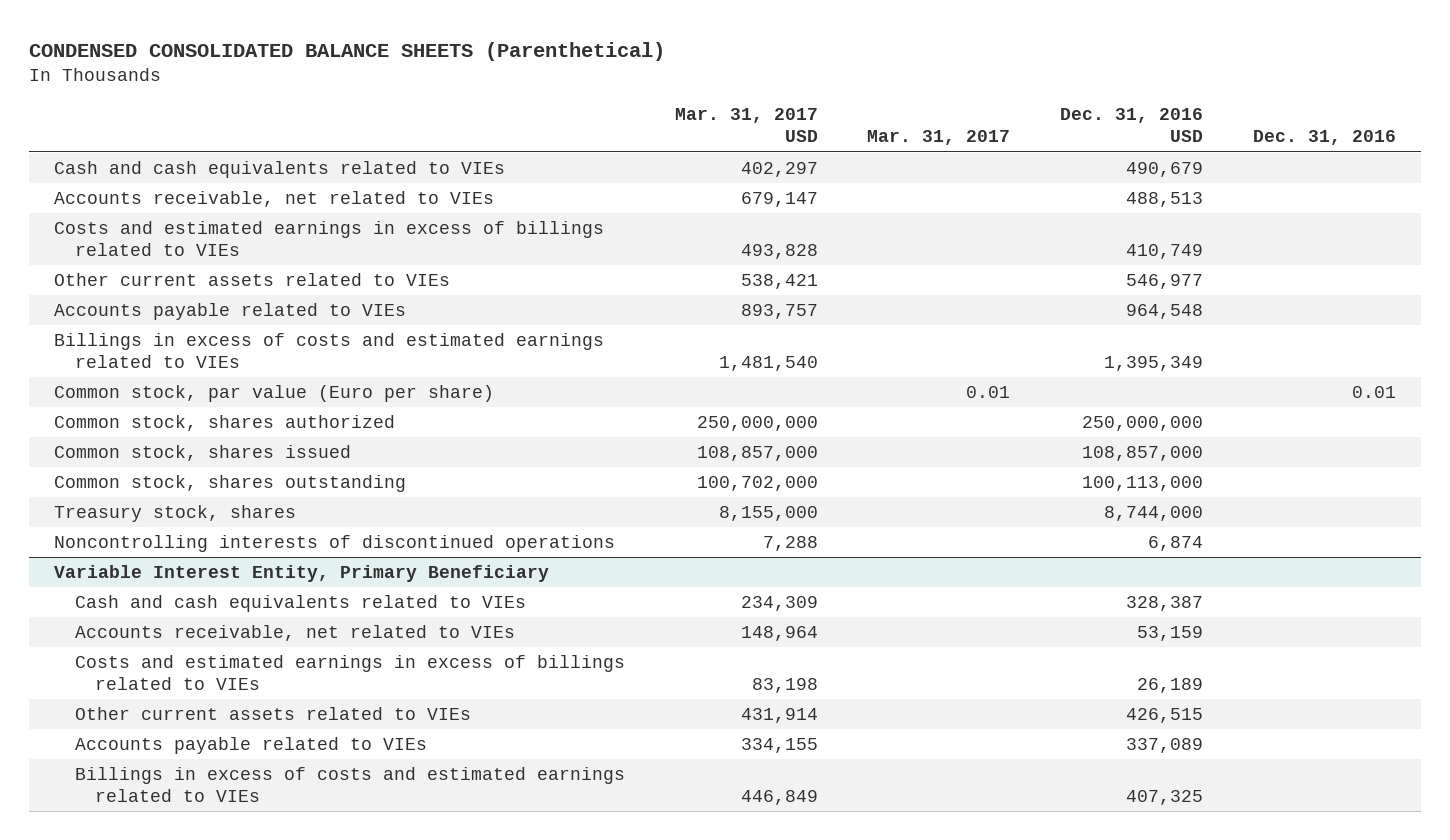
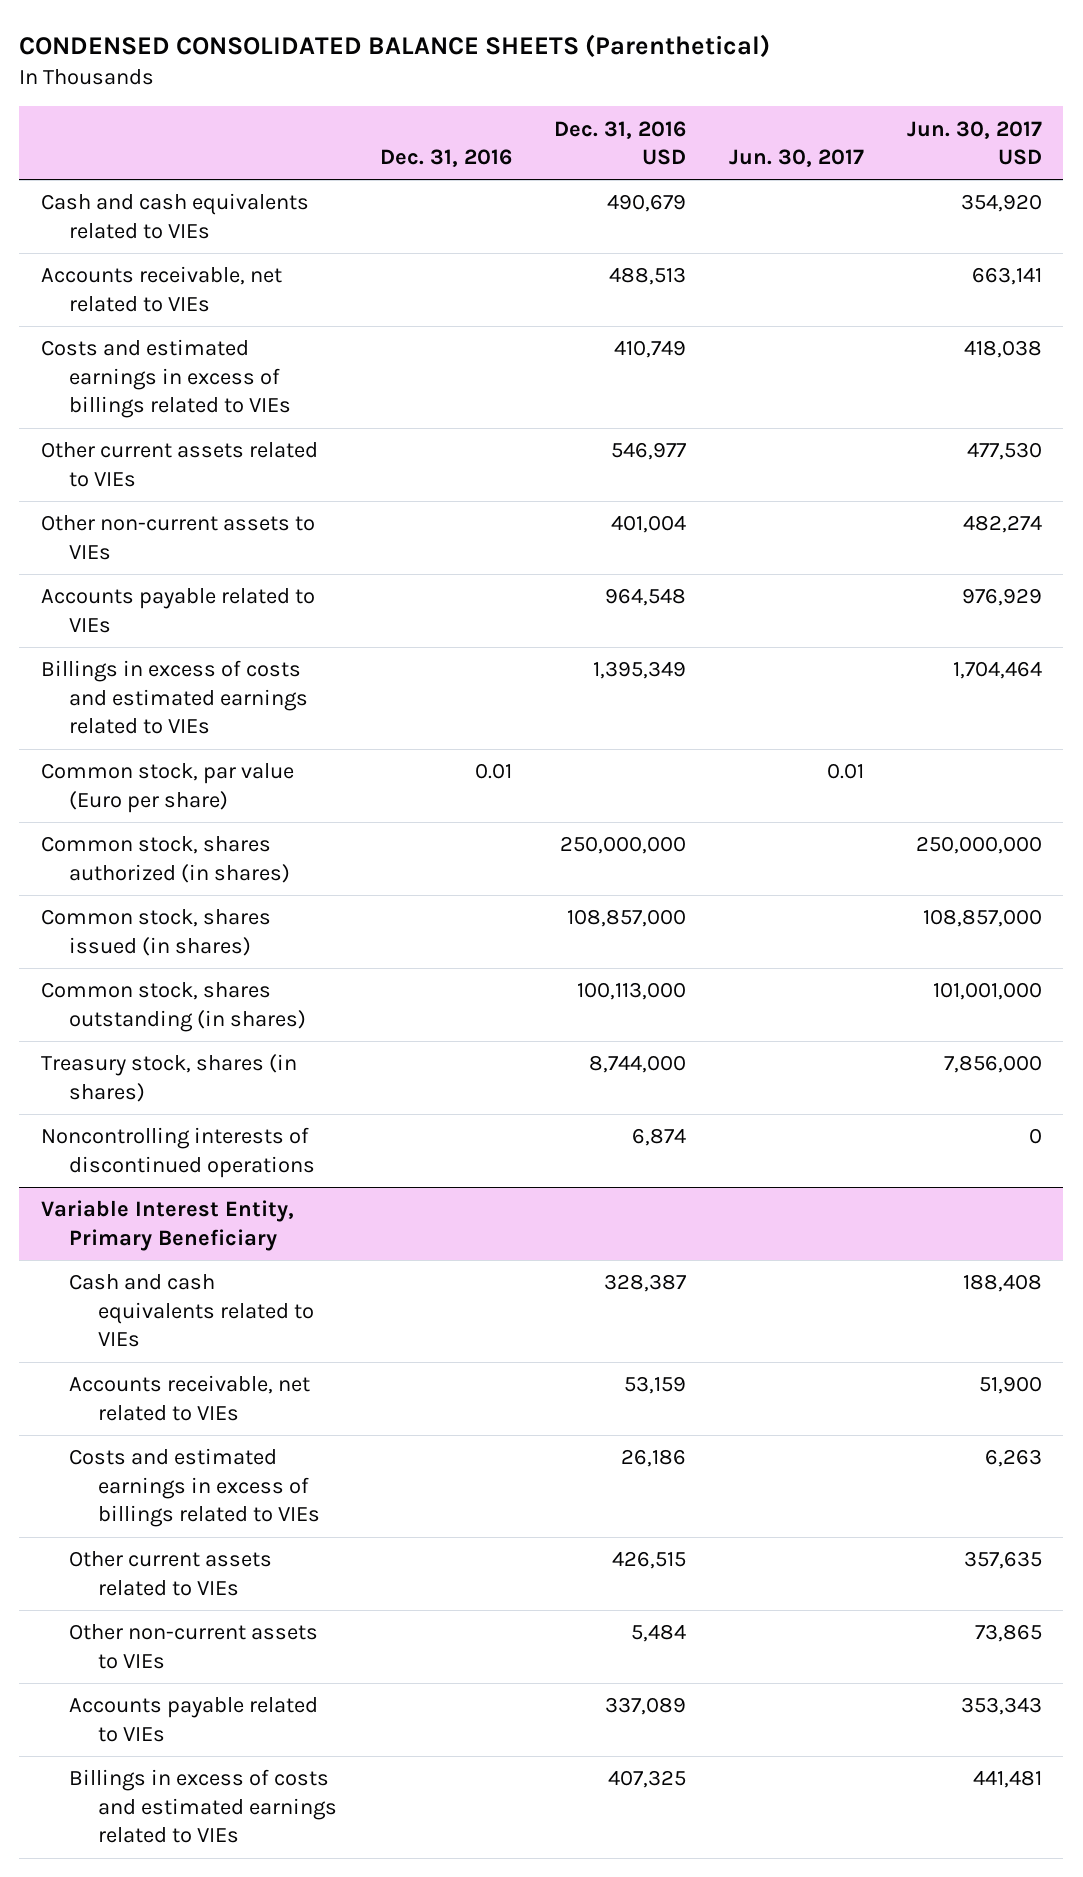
[674,108,818,143] Mar. 31, 2017 USD -> none
[867,130,1011,146] Mar. 31, 2017 -> none
none -> [729,149,865,168] Jun. 30, 2017
none -> [907,120,1043,166] Jun. 30, 2017 USD
none -> [40,515,315,560] Other non-current assets to VIEs
[54,415,396,432] Common stock, shares authorized -> [40,836,291,883] Common stock, shares authorized (in shares)
[54,445,352,462] Common stock, shares issued -> [40,909,271,956] Common stock, shares issued (in shares)
[54,475,407,493] Common stock, shares outstanding -> [40,982,307,1032] Common stock, shares outstanding (in shares)
[54,505,297,523] Treasury stock, shares -> [40,1054,297,1102] Treasury stock, shares (in shares)
[1137,677,1204,693] 26,189 -> [621,1449,687,1468] 26,186
none -> [69,1624,319,1669] Other non-current assets to VIEs

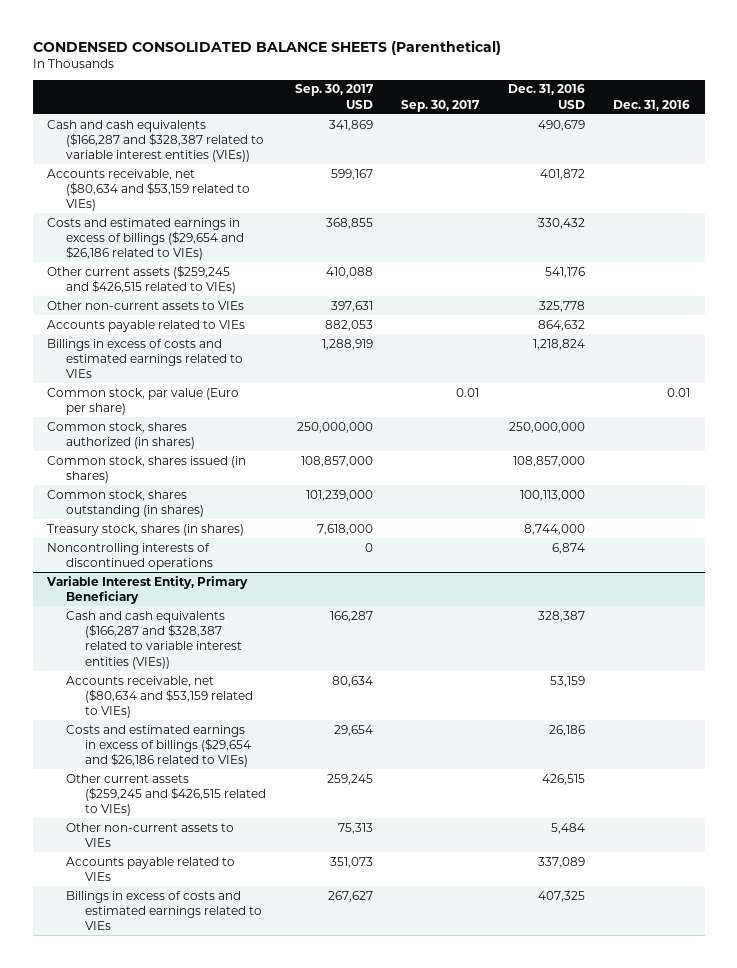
[729,149,865,168] Jun. 30, 2017 -> none
[907,120,1043,166] Jun. 30, 2017 USD -> none
none -> [294,84,374,109] Sep. 30, 2017 USD
none -> [401,99,481,112] Sep. 30, 2017
[40,193,309,239] Cash and cash equivalents related to VIEs -> [47,119,265,163] Cash and cash equivalents ($166,287 and $328,387 related to variable interest entities (VIEs))
[40,266,282,312] Accounts receivable, net related to VIEs -> [47,168,251,212] Accounts receivable, net ($80,634 and $53,159 related to VIEs)
[609,267,687,286] 488,513 -> [539,168,585,180] 401,872
[40,339,292,419] Costs and estimated earnings in excess of billings related to VIEs -> [47,217,245,261] Costs and estimated earnings in excess of billings ($29,654 and $26,186 related to VIEs)
[614,340,687,359] 410,749 -> [537,217,585,229] 330,432
[40,442,318,487] Other current assets related to VIEs -> [47,264,237,294] Other current assets ($259,245 and $426,515 related to VIEs)
[611,442,687,461] 546,977 -> [544,266,585,278] 541,176
[611,515,687,534] 401,004 -> [538,300,585,312] 325,778
[605,588,687,607] 964,548 -> [537,319,585,331] 864,632
[593,661,687,680] 1,395,349 -> [532,338,585,350] 1,218,824
[69,1274,314,1348] Cash and cash equivalents related to VIEs -> [66,610,243,669] Cash and cash equivalents ($166,287 and $328,387 related to variable interest entities (VIEs))
[69,1375,311,1421] Accounts receivable, net related to VIEs -> [66,675,254,719] Accounts receivable, net ($80,634 and $53,159 related to VIEs)
[69,1448,320,1528] Costs and estimated earnings in excess of billings related to VIEs -> [66,724,252,768] Costs and estimated earnings in excess of billings ($29,654 and $26,186 related to VIEs)
[69,1551,273,1596] Other current assets related to VIEs -> [66,773,267,817] Other current assets ($259,245 and $426,515 related to VIEs)

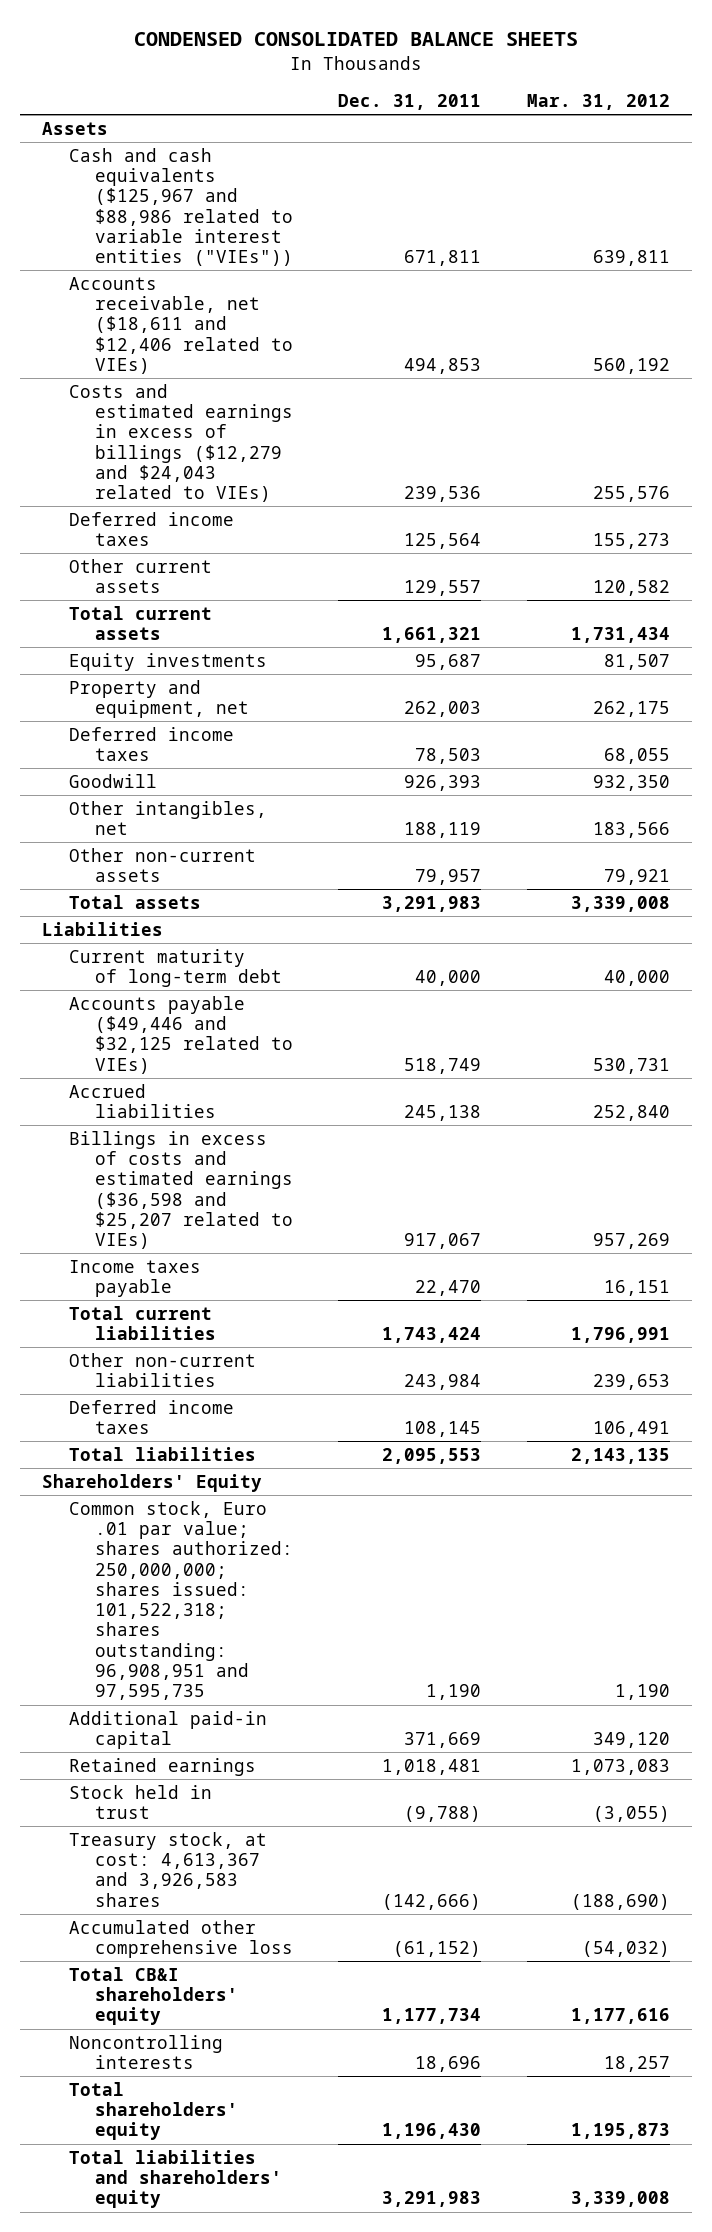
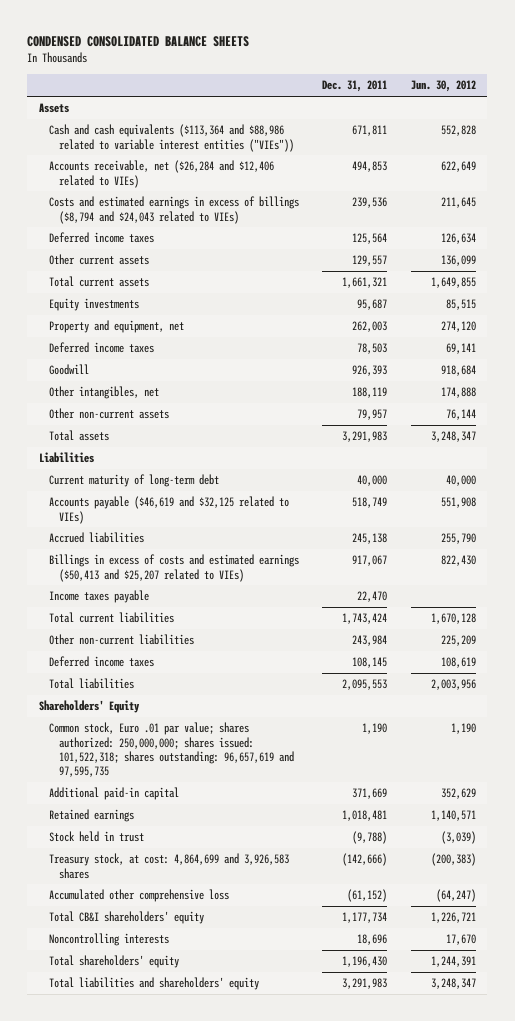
[526,93,670,110] Mar. 31, 2012 -> none
none -> [410,80,476,93] Jun. 30, 2012
[68,147,293,267] Cash and cash equivalents ($125,967 and $88,986 related to variable interest entities ("VIEs")) -> [48,124,294,152] Cash and cash equivalents ($113,364 and $88,986 related to variable interest entities ("VIEs"))
[68,276,293,374] Accounts receivable, net ($18,611 and $12,406 related to VIEs) -> [48,160,274,188] Accounts receivable, net ($26,284 and $12,406 related to VIEs)
[68,383,293,503] Costs and estimated earnings in excess of billings ($12,279 and $24,043 related to VIEs) -> [48,196,299,224] Costs and estimated earnings in excess of billings ($8,794 and $24,043 related to VIEs)
[68,995,293,1074] Accounts payable ($49,446 and $32,125 related to VIEs) -> [48,496,289,524] Accounts payable ($46,619 and $32,125 related to VIEs)
[68,1130,293,1250] Billings in excess of costs and estimated earnings ($36,598 and $25,207 related to VIEs) -> [48,554,299,582] Billings in excess of costs and estimated earnings ($50,413 and $25,207 related to VIEs)
[68,1500,293,1701] Common stock, Euro .01 par value; shares authorized: 250,000,000; shares issued: 101,522,318; shares outstanding: 96,908,951 and 97,595,735 -> [48,722,294,778] Common stock, Euro .01 par value; shares authorized: 250,000,000; shares issued: 101,522,318; shares outstanding: 96,657,619 and 97,595,735
[68,1831,267,1907] Treasury stock, at cost: 4,613,367 and 3,926,583 shares -> [48,853,289,879] Treasury stock, at cost: 4,864,699 and 3,926,583 shares

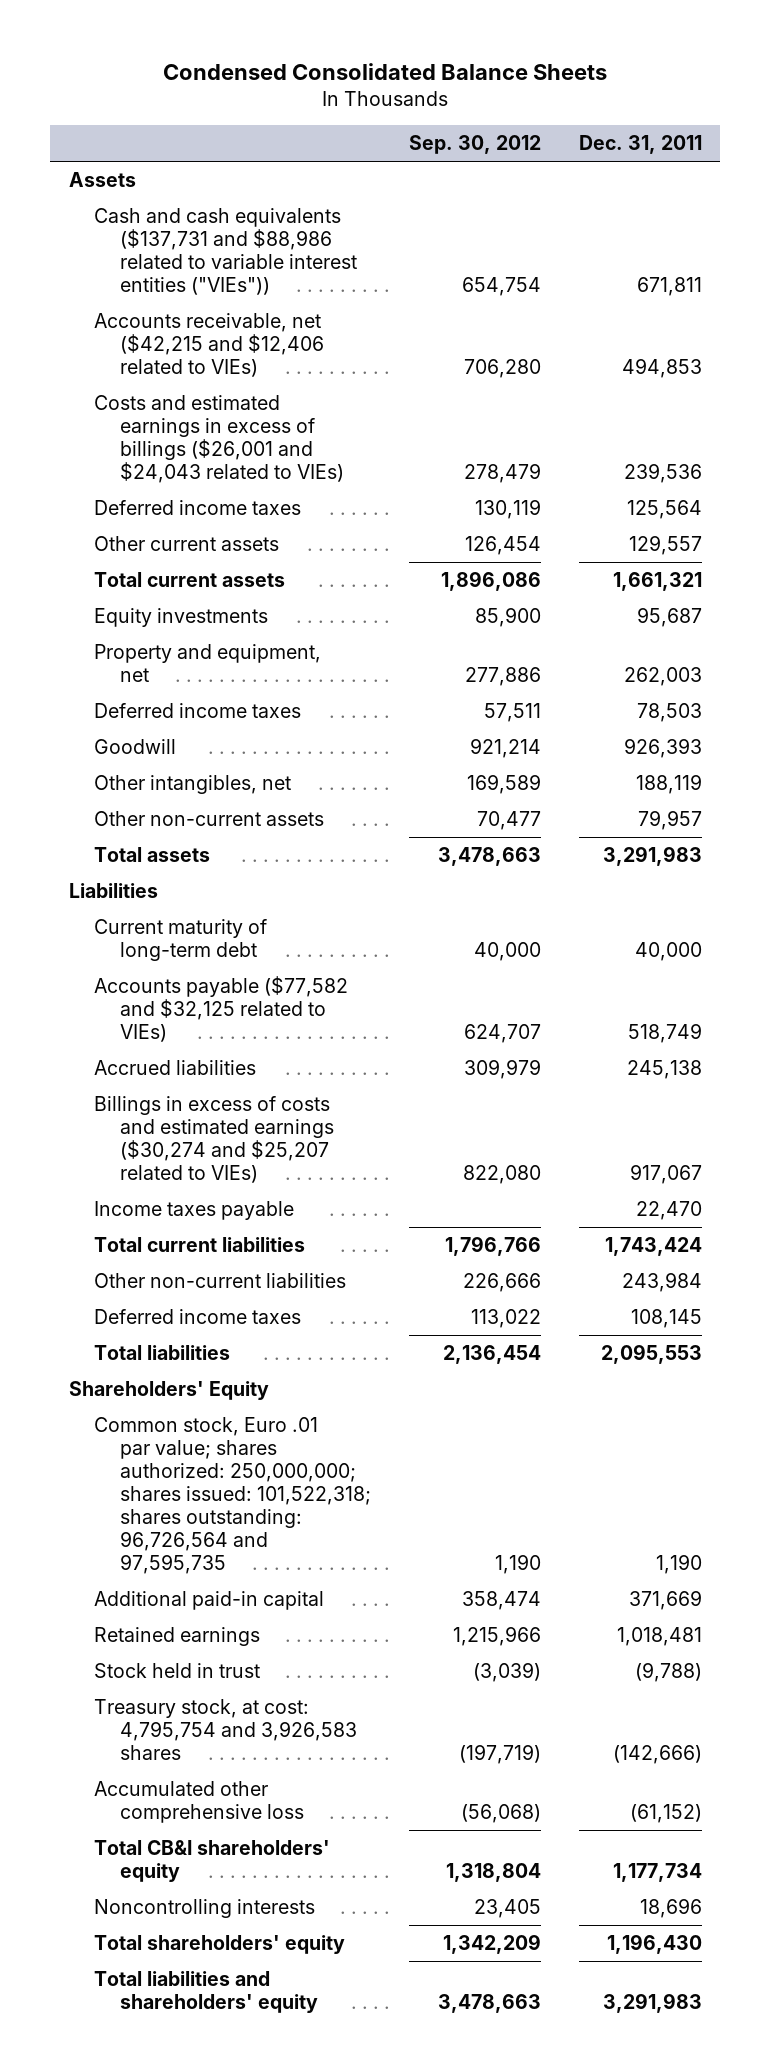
[27,36,250,48] CONDENSED CONSOLIDATED BALANCE SHEETS -> [163,62,608,80] Condensed Consolidated Balance Sheets
[410,80,476,93] Jun. 30, 2012 -> none
none -> [408,135,541,155] Sep. 30, 2012
[48,124,294,152] Cash and cash equivalents ($113,364 and $88,986 related to variable interest entities ("VIEs")) -> [94,208,358,296] Cash and cash equivalents ($137,731 and $88,986 related to variable interest entities ("VIEs"))
[48,160,274,188] Accounts receivable, net ($26,284 and $12,406 related to VIEs) -> [94,313,325,378] Accounts receivable, net ($42,215 and $12,406 related to VIEs)
[48,196,299,224] Costs and estimated earnings in excess of billings ($8,794 and $24,043 related to VIEs) -> [94,395,345,484] Costs and estimated earnings in excess of billings ($26,001 and $24,043 related to VIEs)
[48,496,289,524] Accounts payable ($46,619 and $32,125 related to VIEs) -> [94,976,349,1043] Accounts payable ($77,582 and $32,125 related to VIEs)
[48,554,299,582] Billings in excess of costs and estimated earnings ($50,413 and $25,207 related to VIEs) -> [94,1096,335,1184] Billings in excess of costs and estimated earnings ($30,274 and $25,207 related to VIEs)
[48,722,294,778] Common stock, Euro .01 par value; shares authorized: 250,000,000; shares issued: 101,522,318; shares outstanding: 96,657,619 and 97,595,735 -> [94,1417,372,1574] Common stock, Euro .01 par value; shares authorized: 250,000,000; shares issued: 101,522,318; shares outstanding: 96,726,564 and 97,595,735
[48,853,289,879] Treasury stock, at cost: 4,864,699 and 3,926,583 shares -> [94,1699,358,1761] Treasury stock, at cost: 4,795,754 and 3,926,583 shares

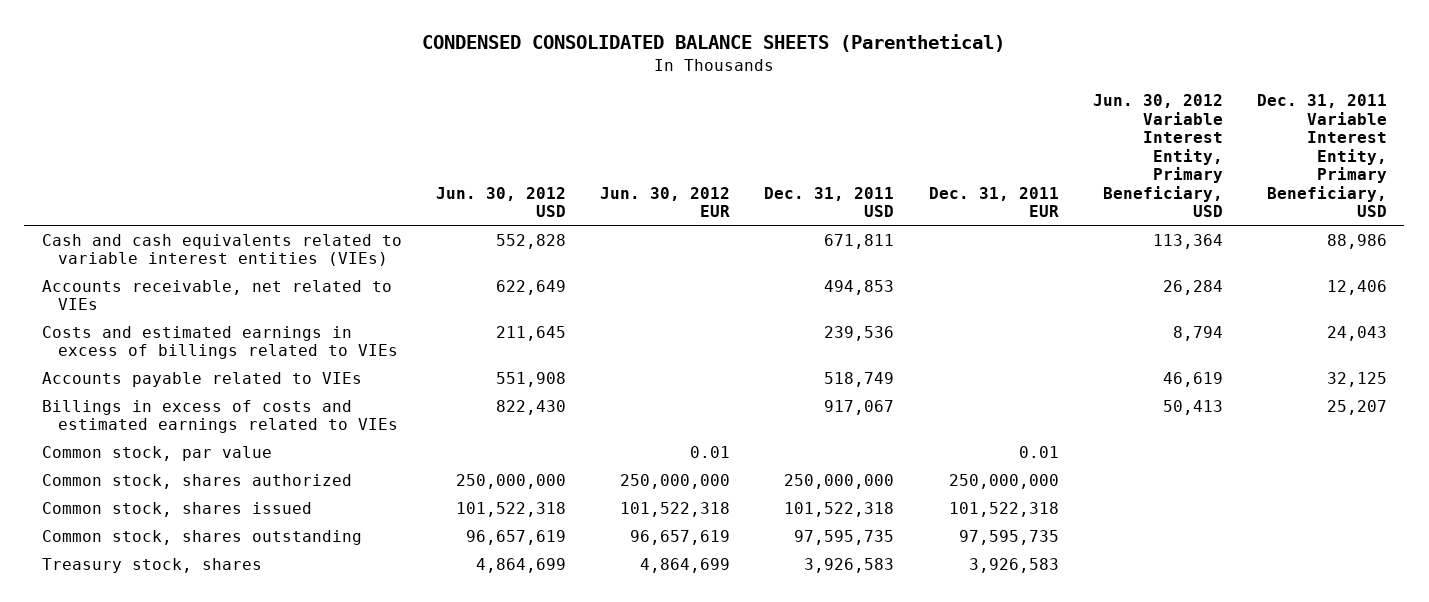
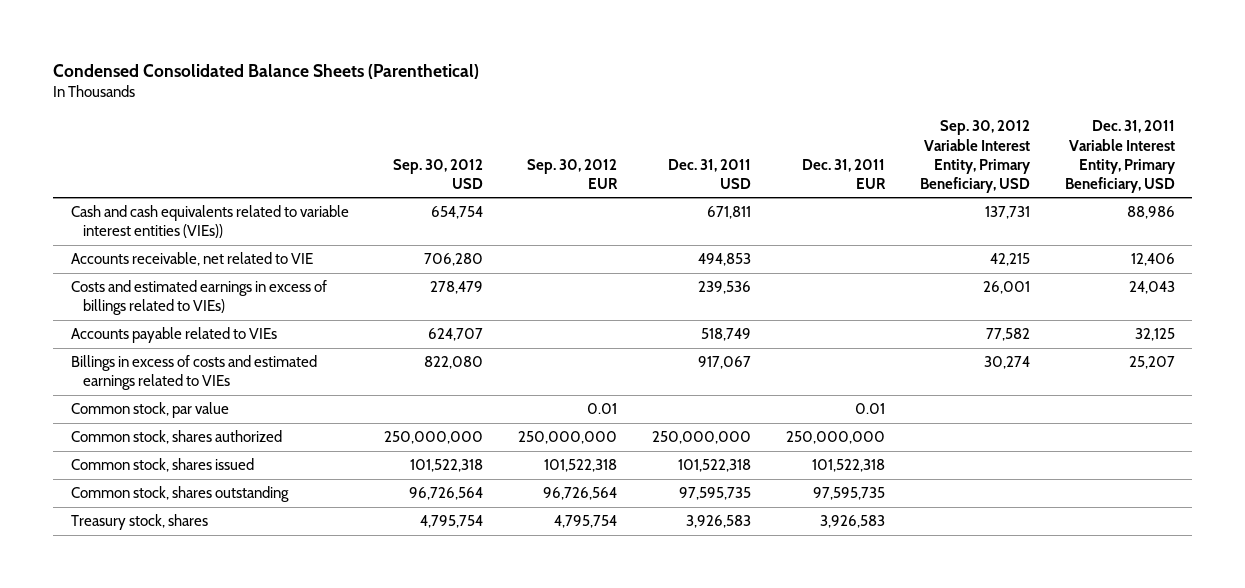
[422,34,1006,53] CONDENSED CONSOLIDATED BALANCE SHEETS (Parenthetical) -> [52,63,479,79] Condensed Consolidated Balance Sheets (Parenthetical)
[435,186,566,218] Jun. 30, 2012 USD -> none
[600,186,731,218] Jun. 30, 2012 EUR -> none
[1092,94,1223,218] Jun. 30, 2012 Variable Interest Entity, Primary Beneficiary, USD -> none
none -> [392,158,483,189] Sep. 30, 2012 USD
none -> [526,158,618,189] Sep. 30, 2012 EUR
none -> [919,120,1031,193] Sep. 30, 2012 Variable Interest Entity, Primary Beneficiary, USD
[41,233,402,267] Cash and cash equivalents related to variable interest entities (VIEs) -> [70,205,349,239] Cash and cash equivalents related to variable interest entities (VIEs))
[41,279,392,311] Accounts receivable, net related to VIEs -> [70,252,313,267] Accounts receivable, net related to VIE
[41,325,399,360] Costs and estimated earnings in excess of billings related to VIEs -> [70,280,327,316] Costs and estimated earnings in excess of billings related to VIEs)

